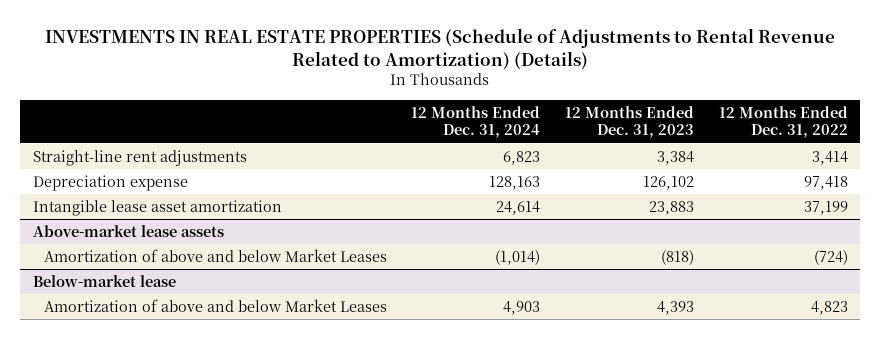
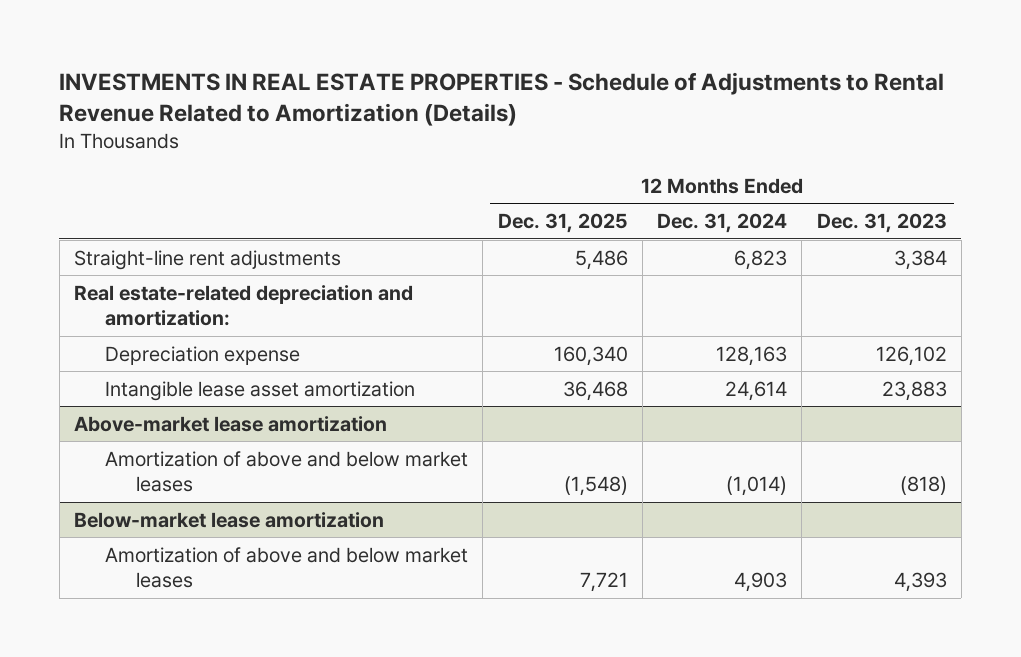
[45,27,836,70] INVESTMENTS IN REAL ESTATE PROPERTIES (Schedule of Adjustments to Rental Revenue Related to Amortization) (Details) -> [59,72,945,127] INVESTMENTS IN REAL ESTATE PROPERTIES - Schedule of Adjustments to Rental Revenue Related to Amortization (Details)
[718,106,848,139] 12 Months Ended Dec. 31, 2022 -> none
none -> [497,213,628,234] Dec. 31, 2025
none -> [74,284,414,326] Real estate-related depreciation and amortization:
[32,224,224,237] Above-market lease assets -> [74,415,388,432] Above-market lease amortization
[43,248,387,262] Amortization of above and below Market Leases -> [105,450,469,492] Amortization of above and below market leases
[32,274,176,287] Below-market lease -> [74,511,385,528] Below-market lease amortization
[43,298,387,312] Amortization of above and below Market Leases -> [105,546,469,588] Amortization of above and below market leases

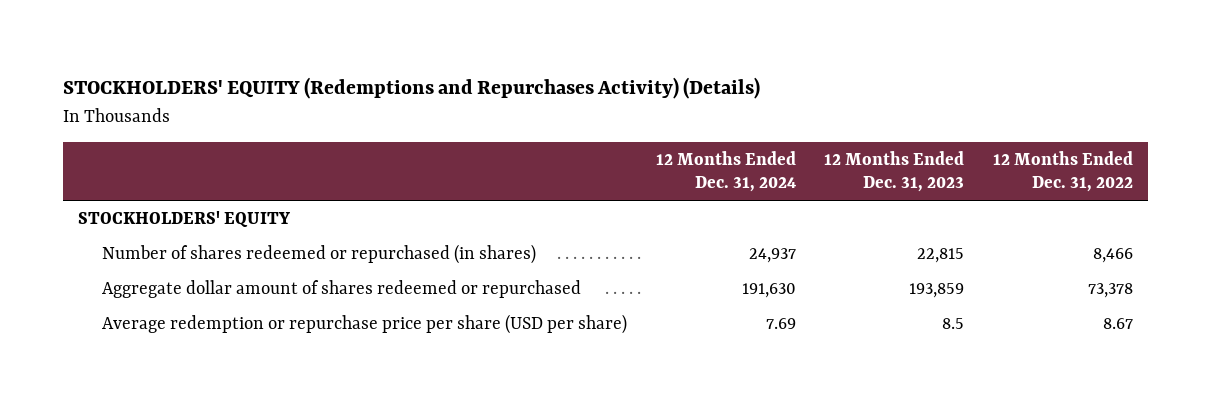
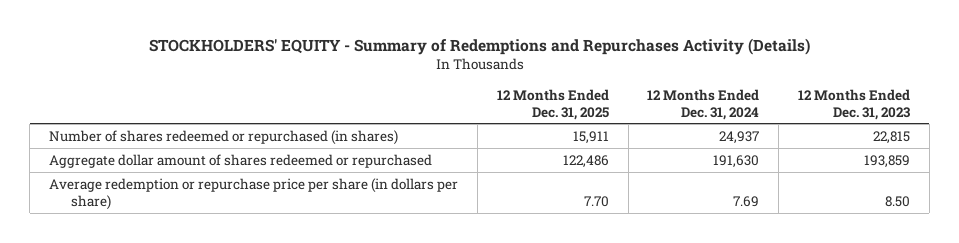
[63,77,761,100] STOCKHOLDERS' EQUITY (Redemptions and Repurchases Activity) (Details) -> [148,37,810,55] STOCKHOLDERS' EQUITY - Summary of Redemptions and Repurchases Activity (Details)
[993,151,1134,193] 12 Months Ended Dec. 31, 2022 -> none
none -> [496,88,609,120] 12 Months Ended Dec. 31, 2025
[77,211,290,228] STOCKHOLDERS' EQUITY -> none
[101,314,627,335] Average redemption or repurchase price per share (USD per share) -> [49,177,459,210] Average redemption or repurchase price per share (in dollars per share)
[942,318,965,330] 8.5 -> [885,195,911,207] 8.50

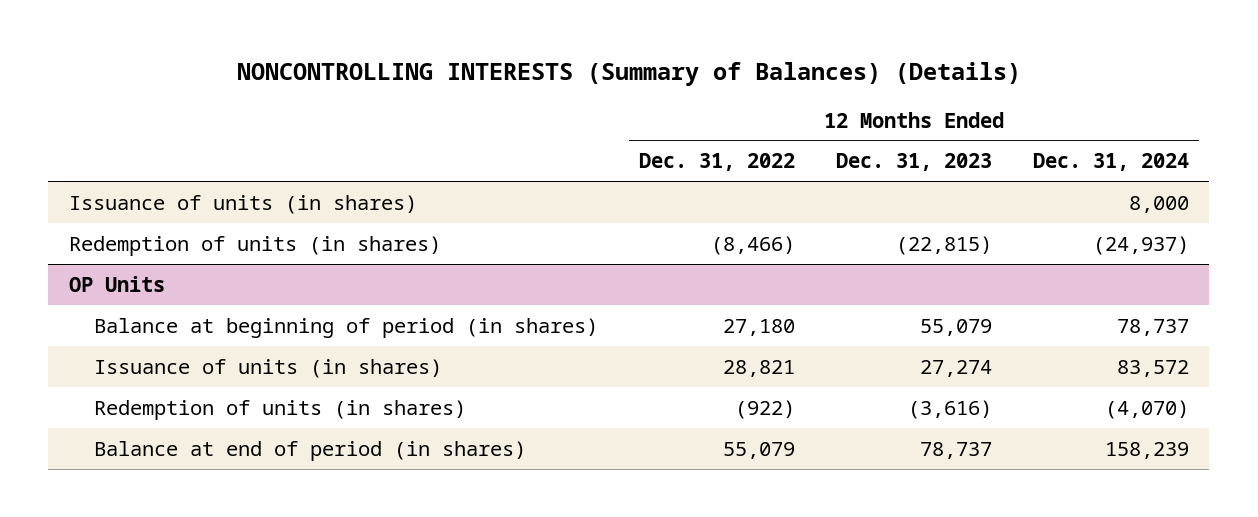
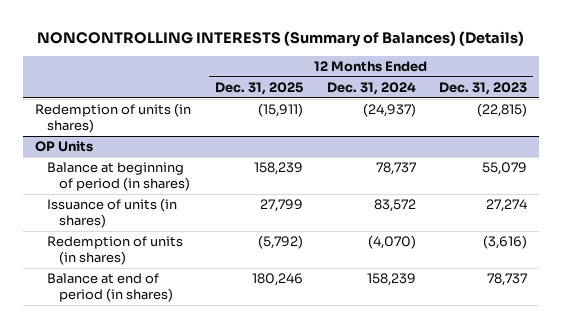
[638,153,795,172] Dec. 31, 2022 -> none
none -> [214,81,303,95] Dec. 31, 2025
[68,194,417,214] Issuance of units (in shares) -> none

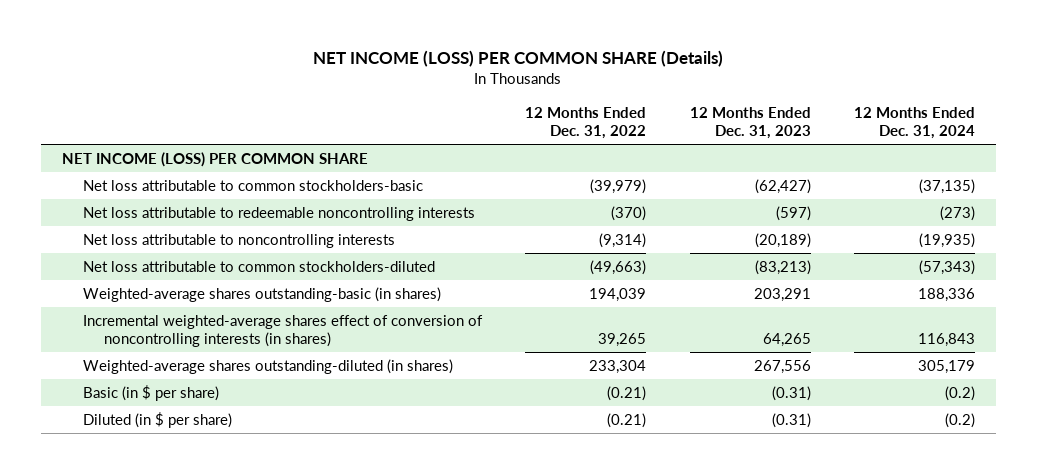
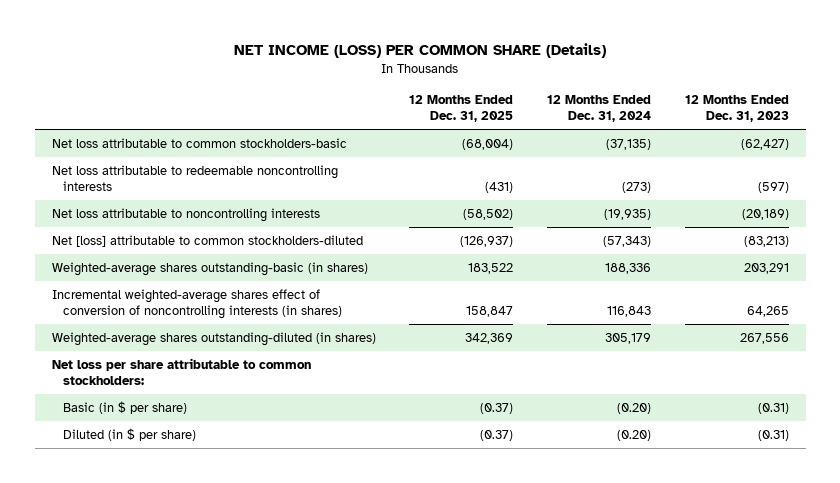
[525,106,647,139] 12 Months Ended Dec. 31, 2022 -> none
none -> [409,95,514,123] 12 Months Ended Dec. 31, 2025
[62,151,369,167] NET INCOME (LOSS) PER COMMON SHARE -> none
[83,260,436,272] Net loss attributable to common stockholders-diluted -> [51,234,363,247] Net [loss] attributable to common stockholders-diluted
none -> [51,357,311,386] Net loss per share attributable to common stockholders:
[944,385,975,401] (0.2) -> [617,402,652,414] (0.20)
[944,412,975,428] (0.2) -> [617,429,652,441] (0.20)

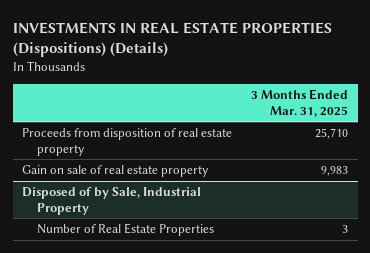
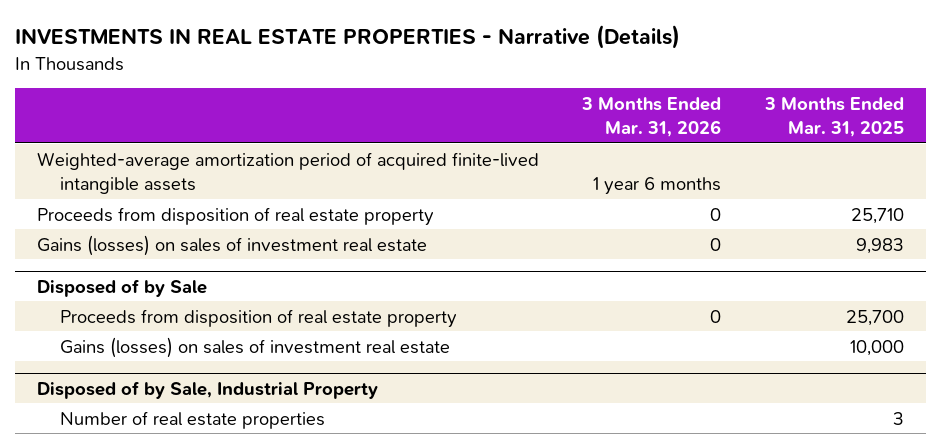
[12,21,332,58] INVESTMENTS IN REAL ESTATE PROPERTIES (Dispositions) (Details) -> [15,25,681,50] INVESTMENTS IN REAL ESTATE PROPERTIES - Narrative (Details)
none -> [581,96,722,137] 3 Months Ended Mar. 31, 2026
none -> [36,151,539,194] Weighted-average amortization period of acquired finite-lived intangible assets
[22,165,210,178] Gain on sale of real estate property -> [36,234,427,256] Gains (losses) on sales of investment real estate
none -> [36,278,207,297] Disposed of by Sale
none -> [60,308,458,328] Proceeds from disposition of real estate property
none -> [60,336,451,358] Gains (losses) on sales of investment real estate
[36,223,214,237] Number of Real Estate Properties -> [60,410,326,429] Number of real estate properties

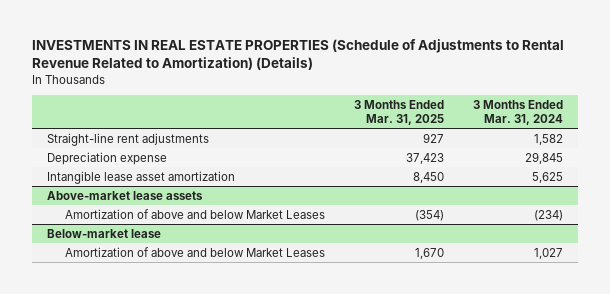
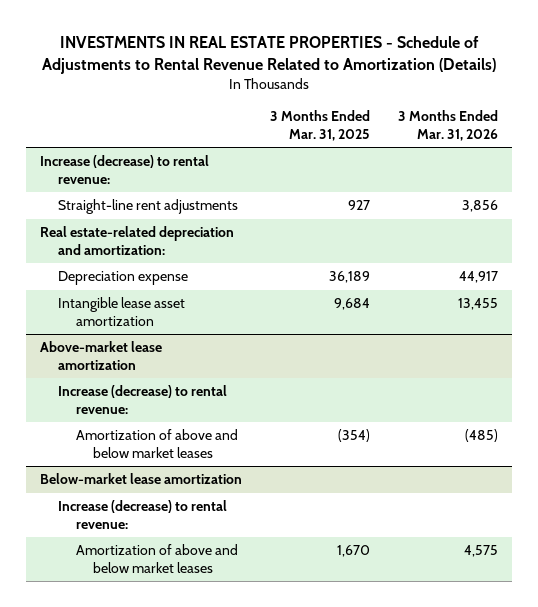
[31,38,564,70] INVESTMENTS IN REAL ESTATE PROPERTIES (Schedule of Adjustments to Rental Revenue Related to Amortization) (Details) -> [42,36,497,74] INVESTMENTS IN REAL ESTATE PROPERTIES - Schedule of Adjustments to Rental Revenue Related to Amortization (Details)
[473,100,564,125] 3 Months Ended Mar. 31, 2024 -> none
none -> [398,110,499,141] 3 Months Ended Mar. 31, 2026
none -> [40,155,210,184] Increase (decrease) to rental revenue:
none -> [40,226,235,255] Real estate-related depreciation and amortization:
[406,152,445,164] 37,423 -> [329,271,371,284] 36,189
[413,171,445,183] 8,450 -> [334,298,371,311] 9,684
[46,190,203,200] Above-market lease assets -> [40,341,163,370] Above-market lease amortization
none -> [57,385,227,414] Increase (decrease) to rental revenue:
[64,208,325,219] Amortization of above and below Market Leases -> [75,429,238,458] Amortization of above and below market leases
[46,228,161,238] Below-market lease -> [40,473,243,485] Below-market lease amortization
none -> [57,500,227,529] Increase (decrease) to rental revenue:
[64,246,325,257] Amortization of above and below Market Leases -> [75,544,238,573] Amortization of above and below market leases

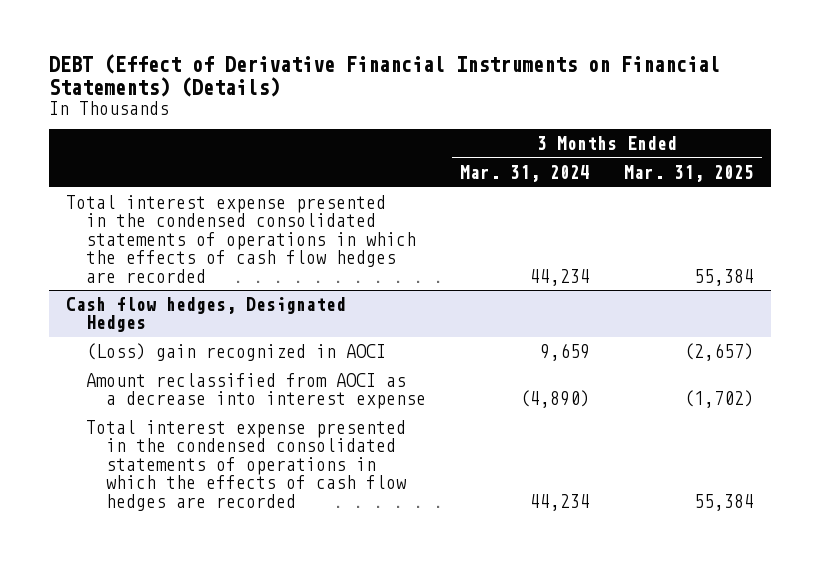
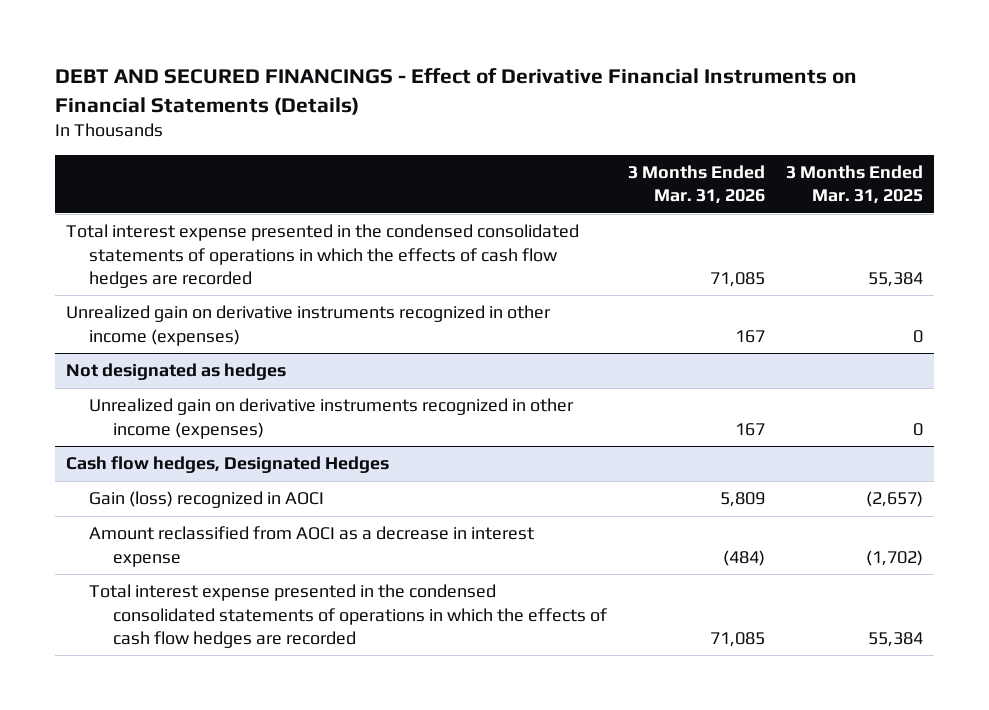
[49,54,721,97] DEBT (Effect of Derivative Financial Instruments on Financial Statements) (Details) -> [55,68,858,115] DEBT AND SECURED FINANCINGS - Effect of Derivative Financial Instruments on Financial Statements (Details)
[460,165,591,183] Mar. 31, 2024 -> none
none -> [627,164,765,205] 3 Months Ended Mar. 31, 2026
none -> [65,305,551,346] Unrealized gain on derivative instruments recognized in other income (expenses)
none -> [65,363,286,381] Not designated as hedges
none -> [89,398,575,439] Unrealized gain on derivative instruments recognized in other income (expenses)
[86,343,387,362] (Loss) gain recognized in AOCI -> [89,491,325,509] Gain (loss) recognized in AOCI
[86,373,427,410] Amount reclassified from AOCI as a decrease into interest expense -> [89,526,535,567] Amount reclassified from AOCI as a decrease in interest expense

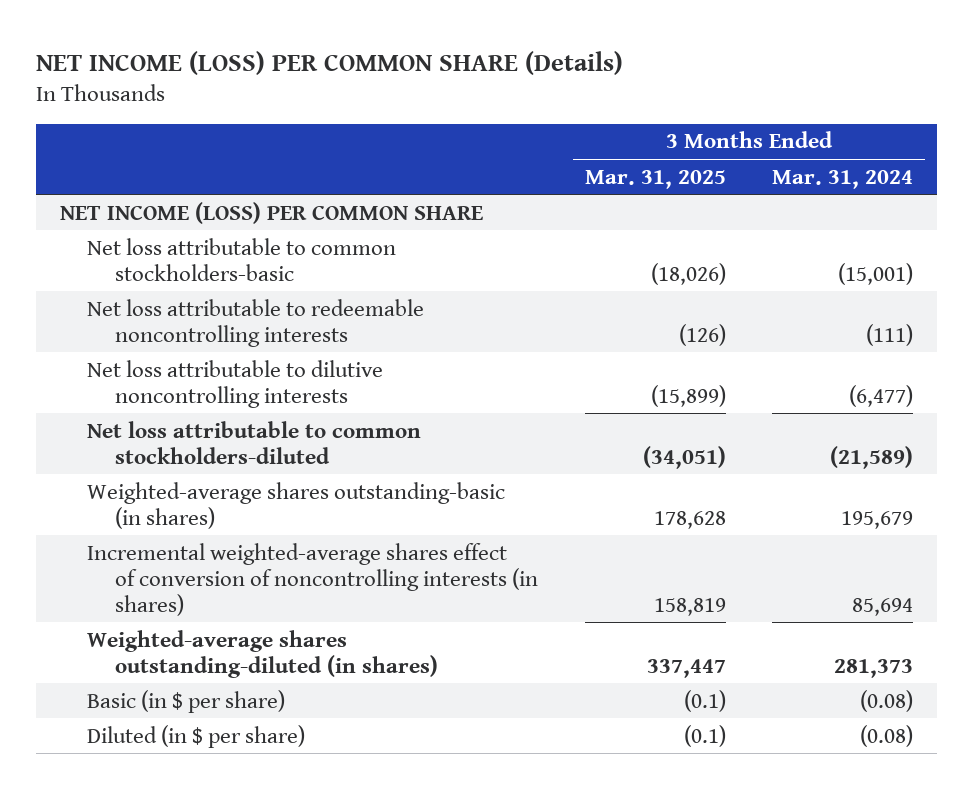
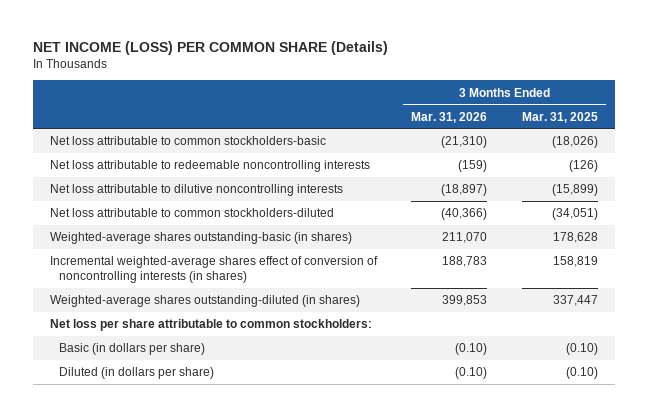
[772,169,914,189] Mar. 31, 2024 -> none
none -> [411,111,488,123] Mar. 31, 2026
[59,201,483,224] NET INCOME (LOSS) PER COMMON SHARE -> none
none -> [49,319,372,332] Net loss per share attributable to common stockholders:
[87,689,286,713] Basic (in $ per share) -> [58,343,205,356] Basic (in dollars per share)
[683,689,726,712] (0.1) -> [565,343,598,356] (0.10)
[87,724,306,748] Diluted (in $ per share) -> [58,367,214,380] Diluted (in dollars per share)
[683,724,726,747] (0.1) -> [565,367,598,380] (0.10)

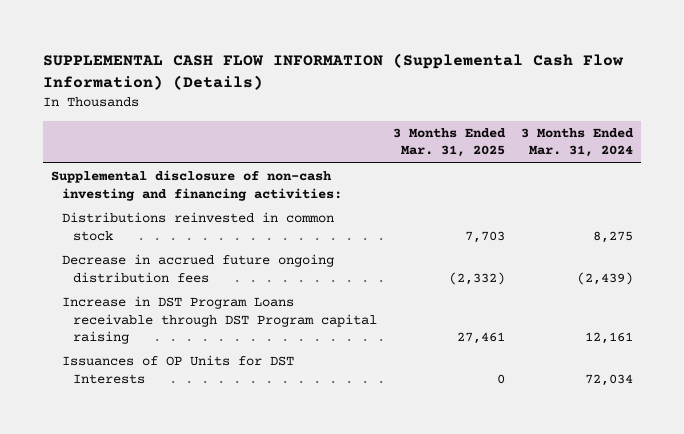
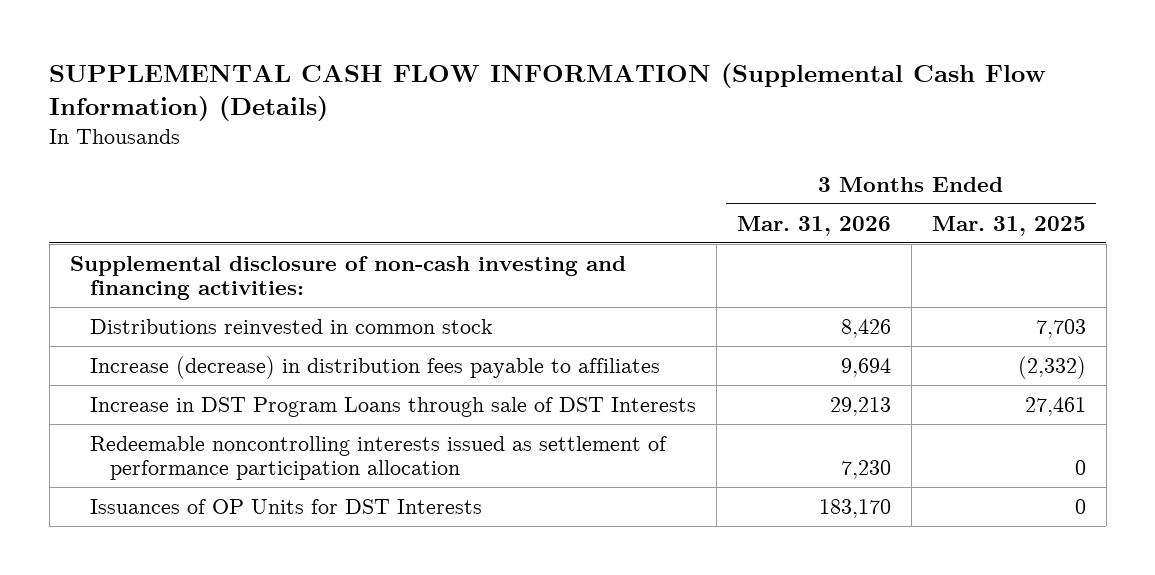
[520,128,634,158] 3 Months Ended Mar. 31, 2024 -> none
none -> [736,215,891,236] Mar. 31, 2026
[61,254,334,283] Decrease in accrued future ongoing distribution fees -> [89,355,660,379] Increase (decrease) in distribution fees payable to affiliates
[61,296,377,344] Increase in DST Program Loans receivable through DST Program capital raising -> [89,396,696,417] Increase in DST Program Loans through sale of DST Interests
none -> [89,435,667,481] Redeemable noncontrolling interests issued as settlement of performance participation allocation

